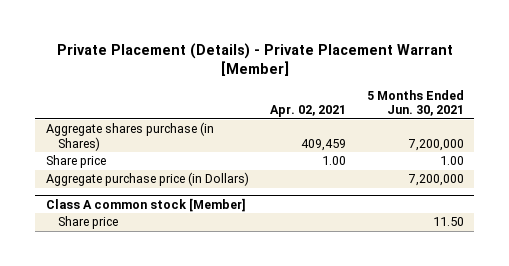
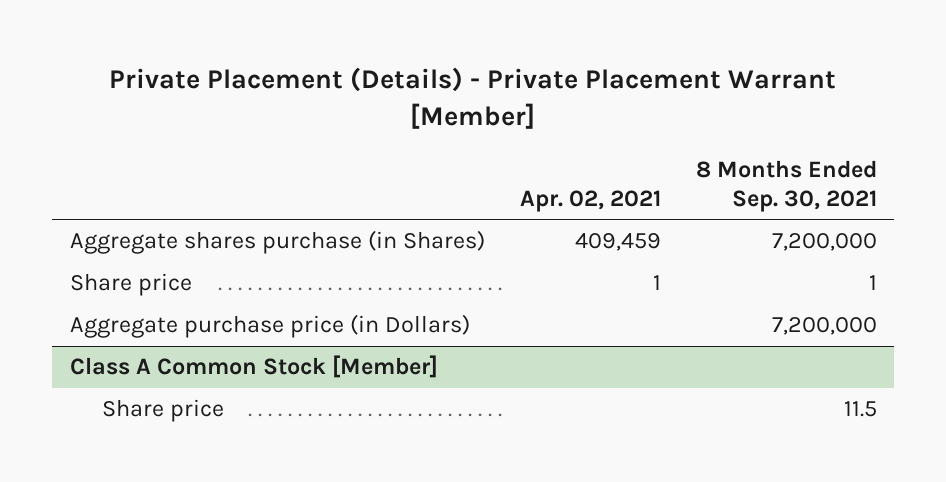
[366,89,464,117] 5 Months Ended Jun. 30, 2021 -> none
none -> [695,159,877,212] 8 Months Ended Sep. 30, 2021
[321,156,346,166] 1.00 -> [652,275,661,291] 1
[45,197,246,212] Class A common stock [Member] -> [69,355,438,379] Class A Common Stock [Member]

